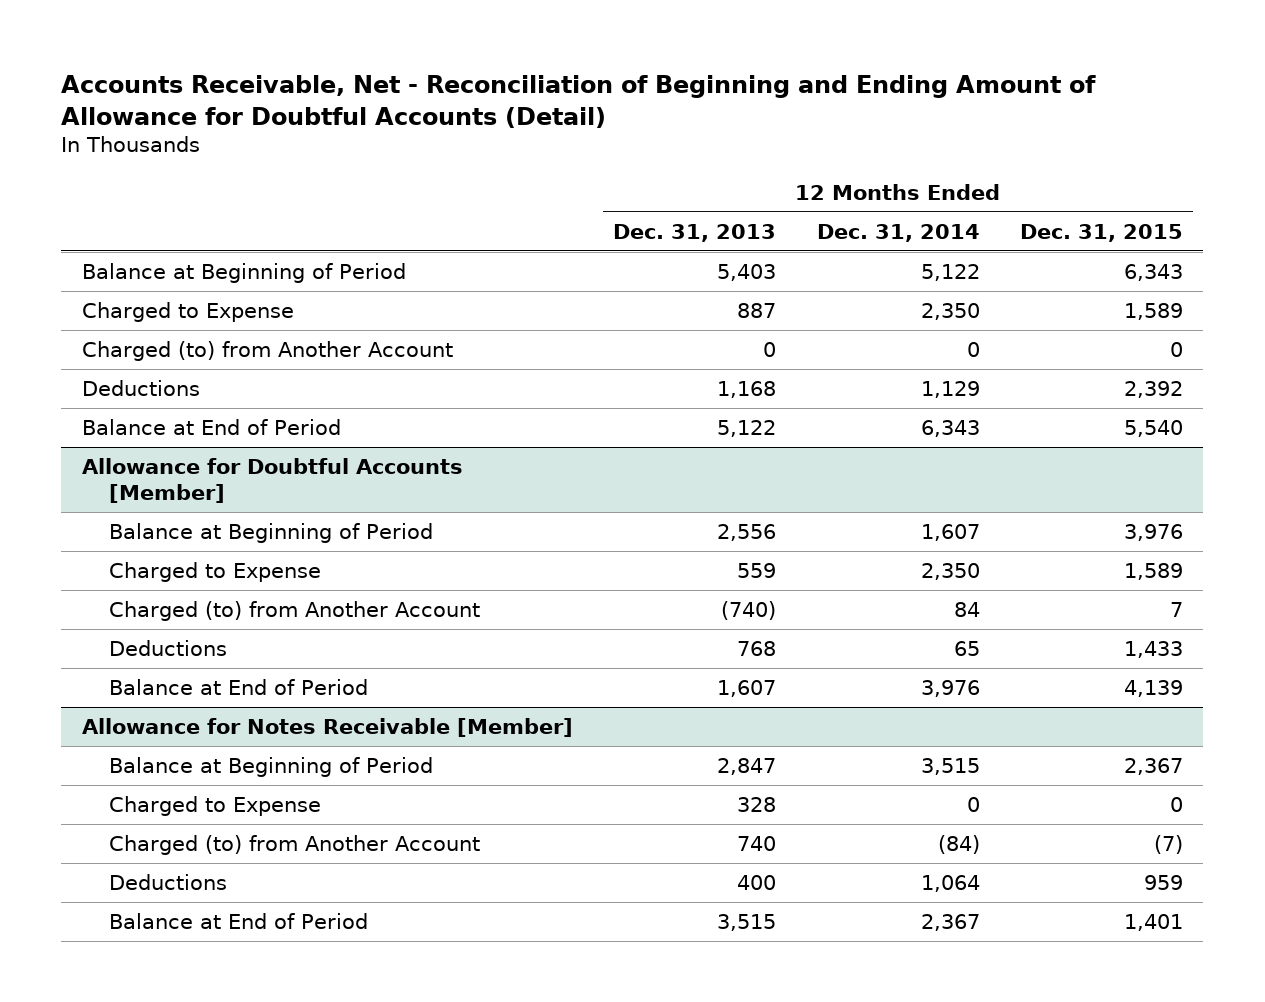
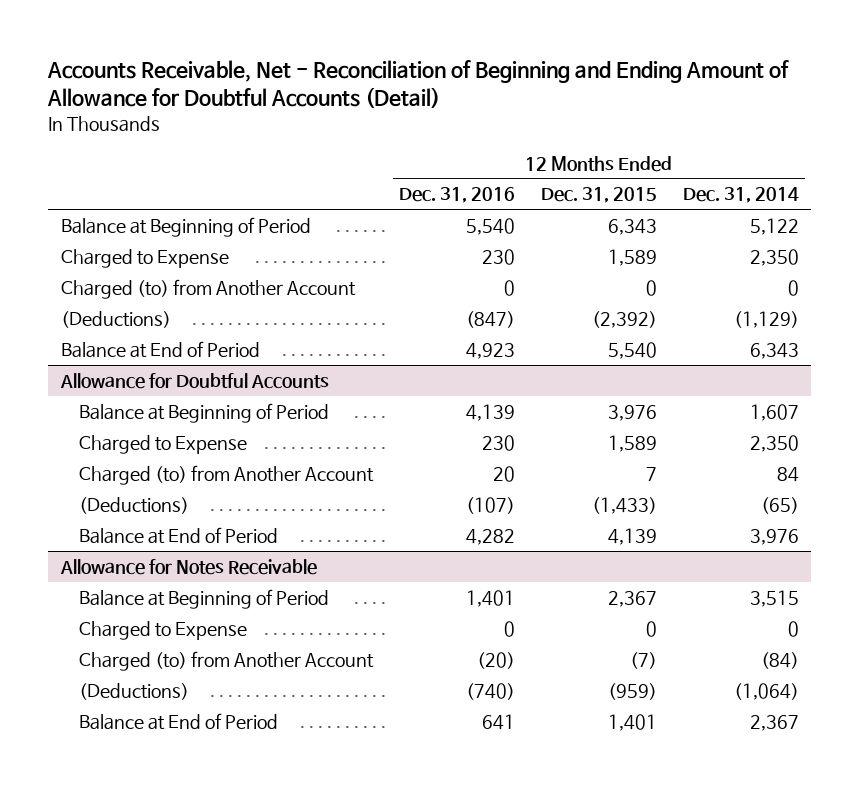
[613,223,777,242] Dec. 31, 2013 -> none
none -> [398,187,515,204] Dec. 31, 2016
[81,379,200,396] Deductions -> [61,310,172,328] (Deductions)
[920,380,980,398] 1,129 -> [733,310,799,328] (1,129)
[1124,380,1184,398] 2,392 -> [591,310,657,328] (2,392)
[81,457,463,504] Allowance for Doubtful Accounts [Member] -> [60,372,330,389] Allowance for Doubtful Accounts
[108,639,227,656] Deductions -> [79,496,190,514] (Deductions)
[953,640,980,656] 65 -> [760,496,799,514] (65)
[1124,640,1184,658] 1,433 -> [591,496,657,514] (1,433)
[81,717,573,737] Allowance for Notes Receivable [Member] -> [60,558,318,575] Allowance for Notes Receivable
[108,873,227,890] Deductions -> [79,682,190,700] (Deductions)
[920,874,980,892] 1,064 -> [733,682,799,700] (1,064)
[1144,874,1184,890] 959 -> [607,682,657,700] (959)

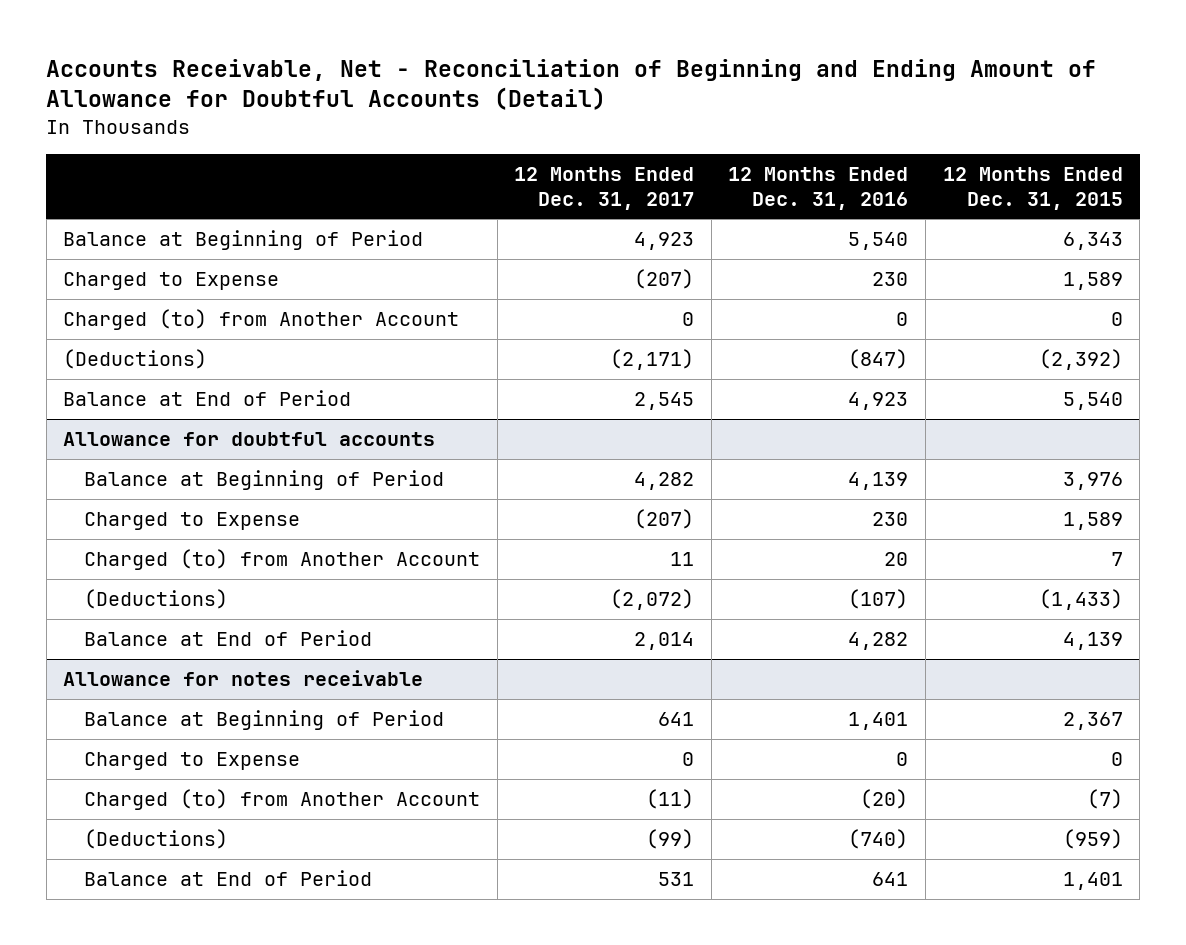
[682,187,799,204] Dec. 31, 2014 -> none
none -> [514,166,695,210] 12 Months Ended Dec. 31, 2017
[60,372,330,389] Allowance for Doubtful Accounts -> [63,432,436,447] Allowance for doubtful accounts
[60,558,318,575] Allowance for Notes Receivable -> [63,670,424,687] Allowance for notes receivable

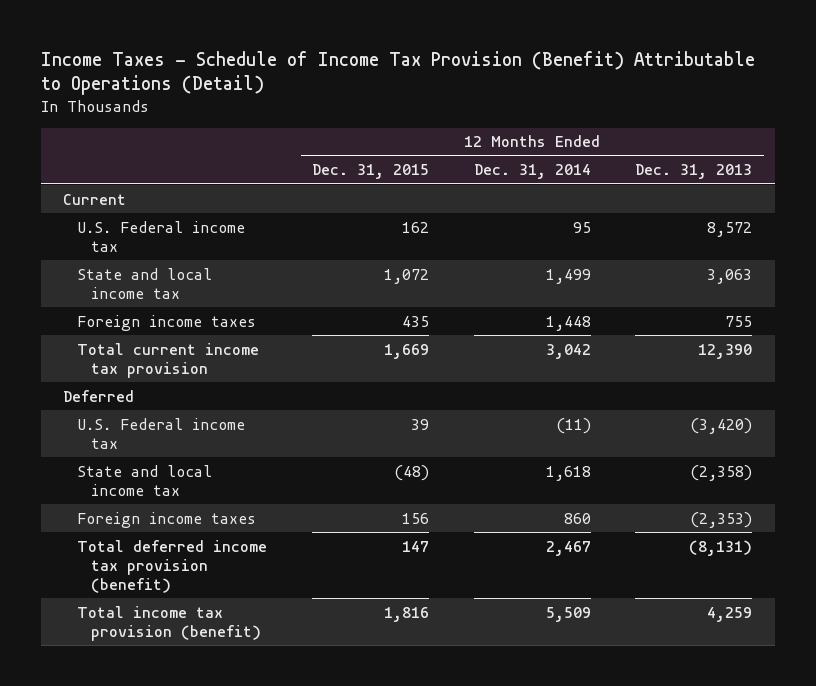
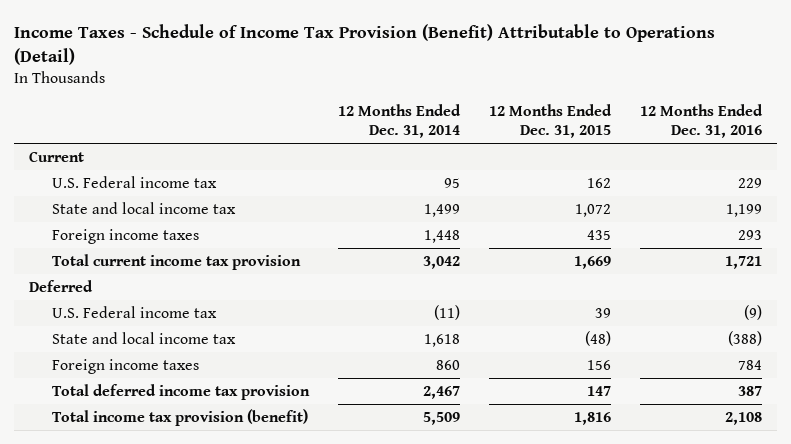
[635,164,753,180] Dec. 31, 2013 -> none
none -> [640,104,764,139] 12 Months Ended Dec. 31, 2016
[76,539,267,593] Total deferred income tax provision (benefit) -> [51,383,310,400] Total deferred income tax provision

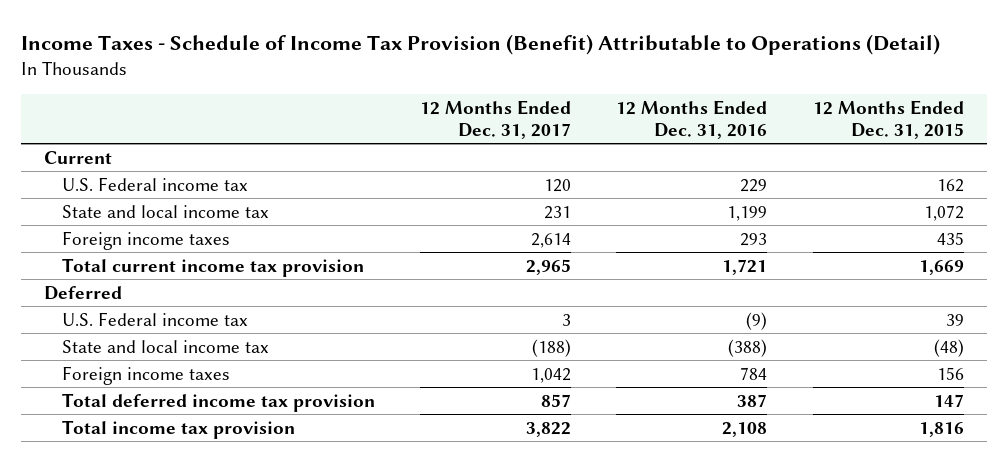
[337,104,461,139] 12 Months Ended Dec. 31, 2014 -> none
none -> [420,100,572,139] 12 Months Ended Dec. 31, 2017
[51,408,308,426] Total income tax provision (benefit) -> [61,419,295,439] Total income tax provision

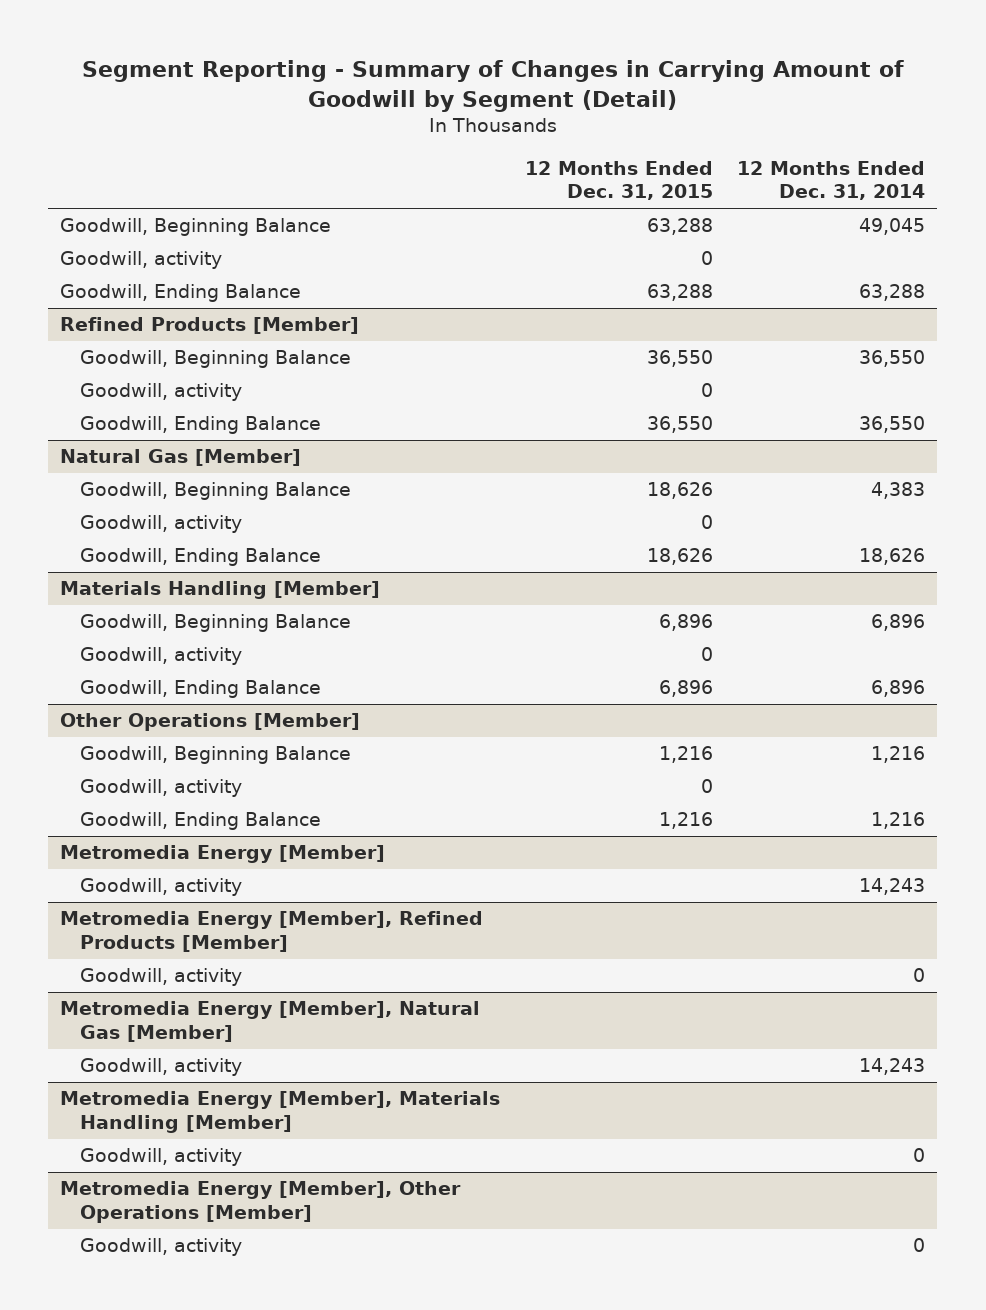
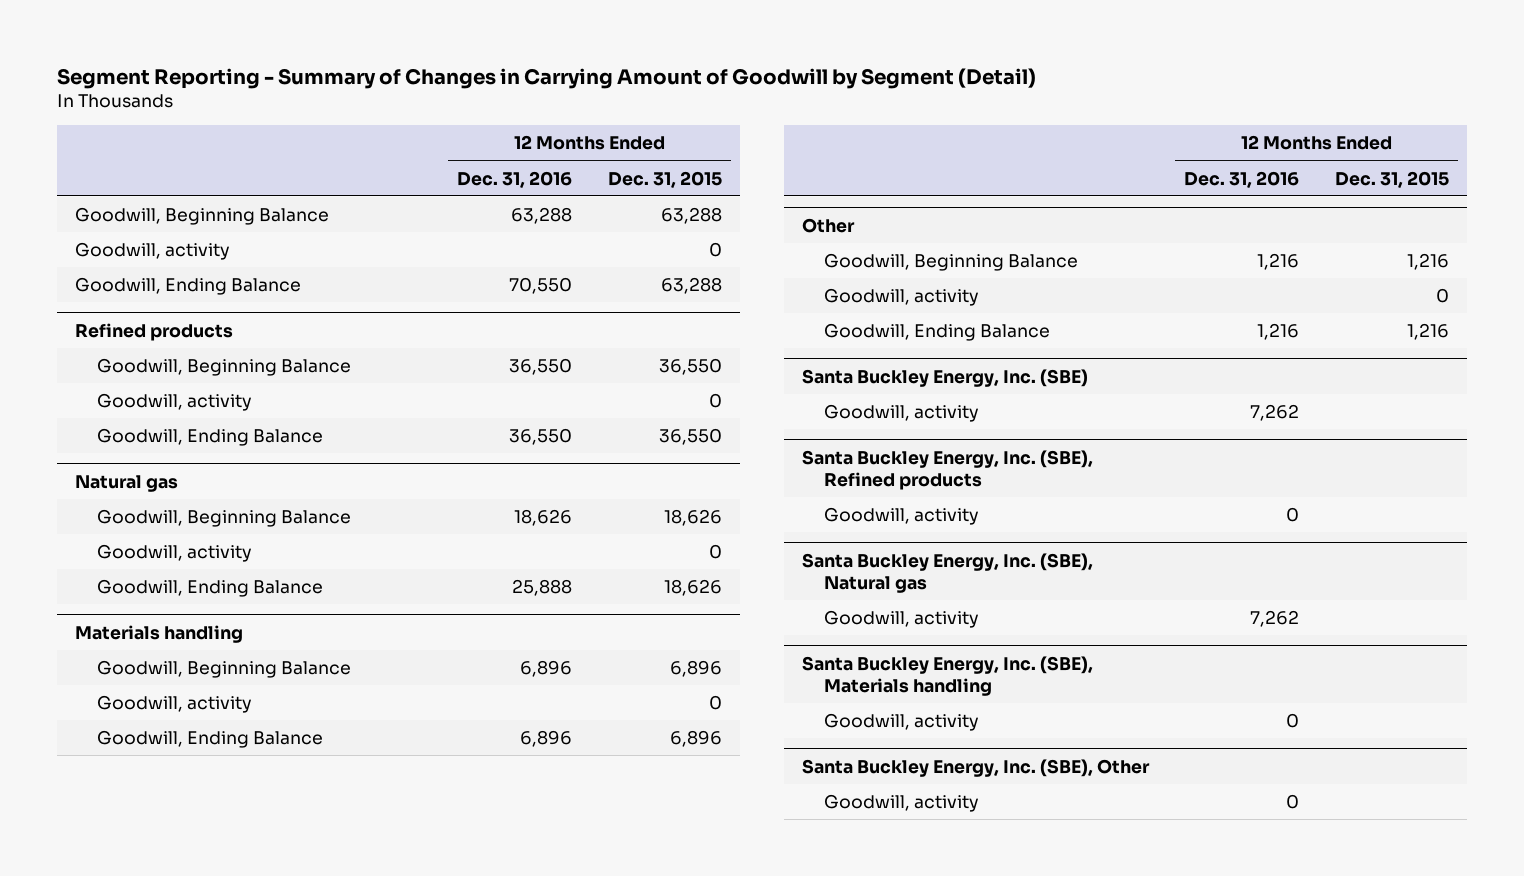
[737,160,926,201] 12 Months Ended Dec. 31, 2014 -> none
none -> [457,170,573,188] Dec. 31, 2016
[60,317,360,335] Refined Products [Member] -> [74,323,233,342] Refined products
[60,449,302,467] Natural Gas [Member] -> [74,475,178,493] Natural gas
[60,581,381,600] Materials Handling [Member] -> [74,625,243,644] Materials handling
[60,713,361,732] Other Operations [Member] -> [801,218,855,234] Other
[60,845,386,864] Metromedia Energy [Member] -> none
none -> [801,369,1088,388] Santa Buckley Energy, Inc. (SBE)
[60,911,484,953] Metromedia Energy [Member], Refined Products [Member] -> none
none -> [801,450,1093,490] Santa Buckley Energy, Inc. (SBE), Refined products
[60,1001,481,1043] Metromedia Energy [Member], Natural Gas [Member] -> none
none -> [801,553,1093,593] Santa Buckley Energy, Inc. (SBE), Natural gas
[60,1091,501,1134] Metromedia Energy [Member], Materials Handling [Member] -> none
none -> [801,656,1093,696] Santa Buckley Energy, Inc. (SBE), Materials handling
[60,1181,462,1224] Metromedia Energy [Member], Other Operations [Member] -> none
none -> [801,759,1150,778] Santa Buckley Energy, Inc. (SBE), Other

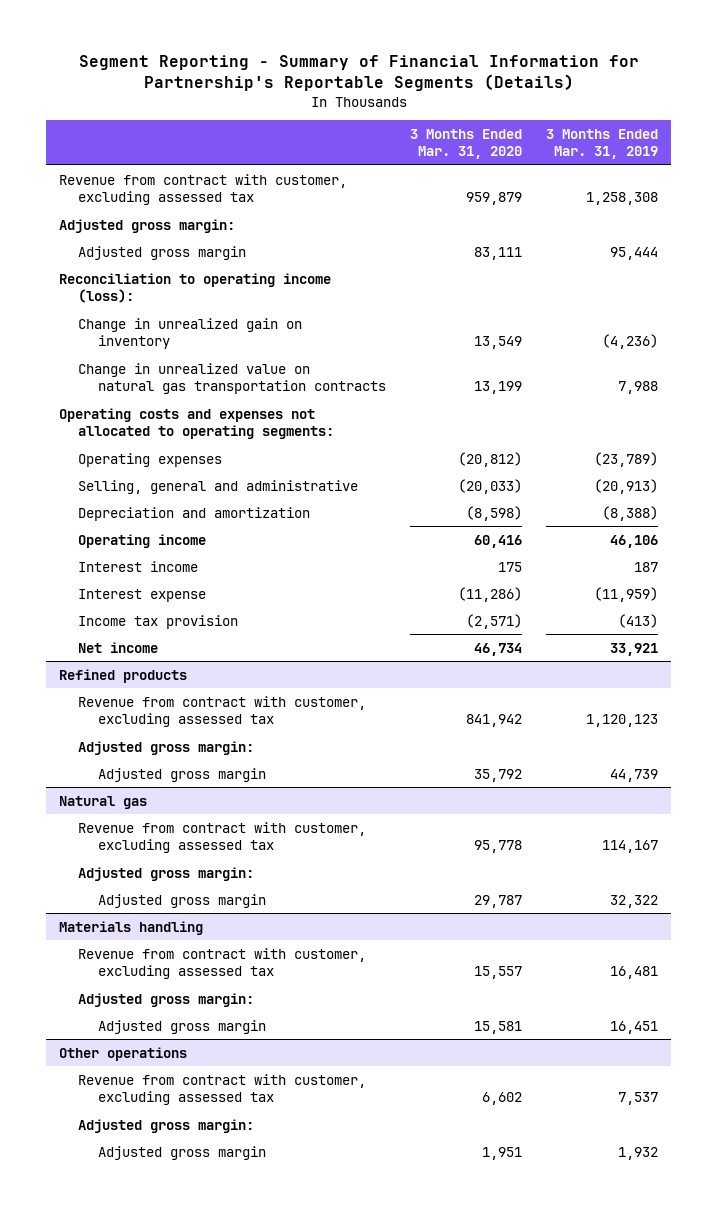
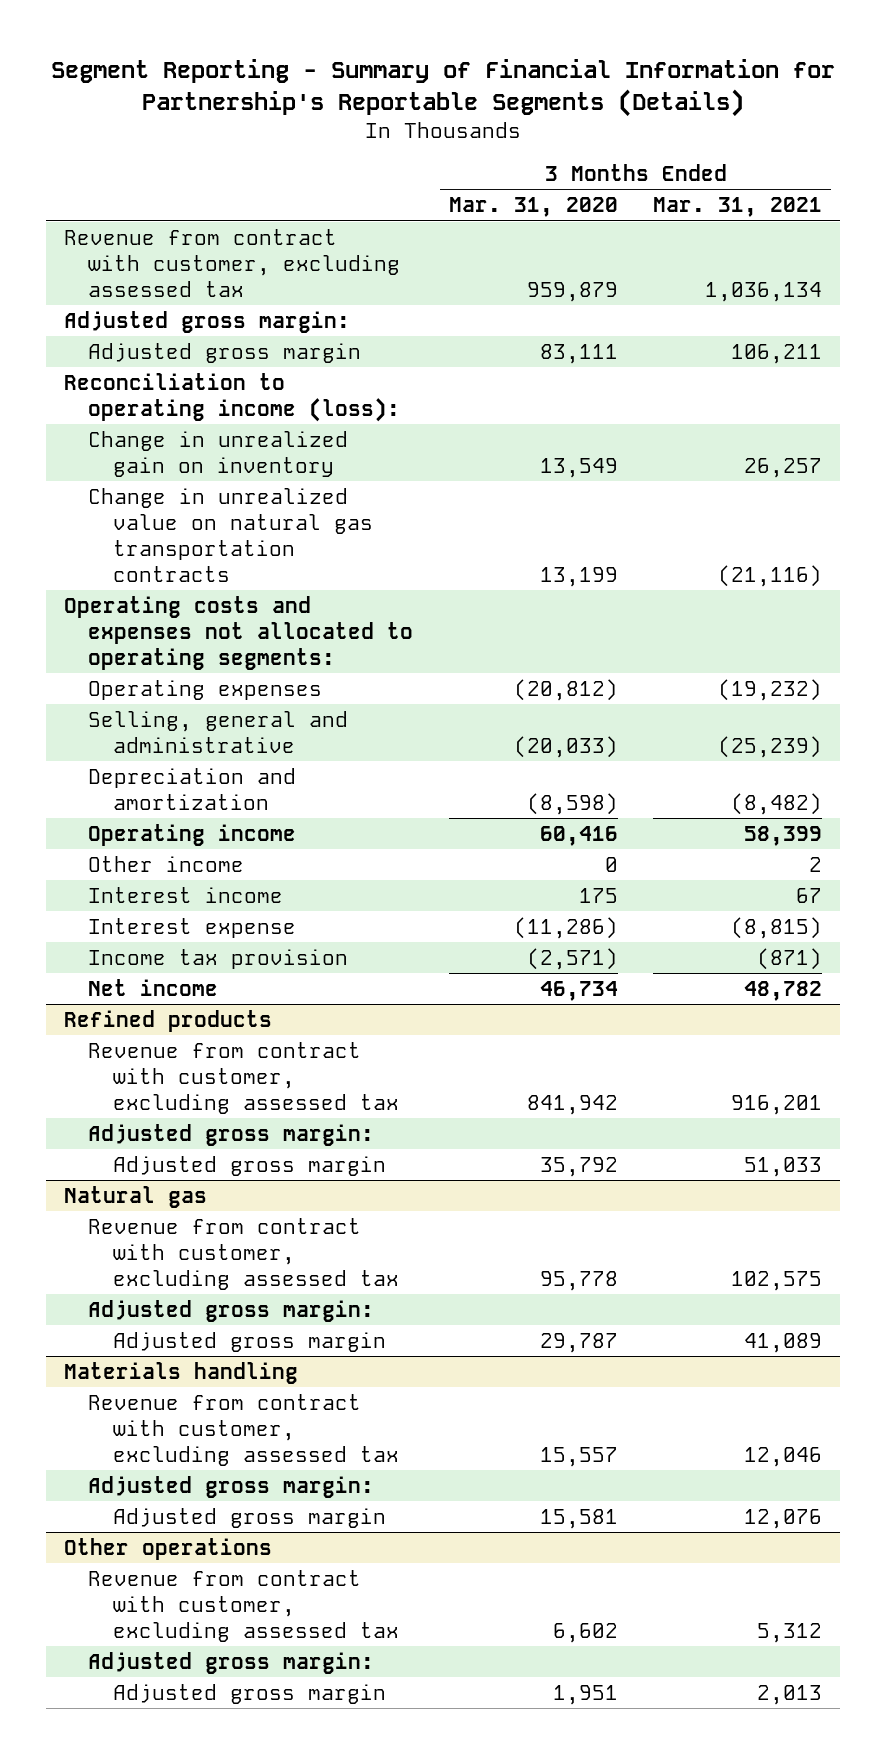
[546,128,659,160] 3 Months Ended Mar. 31, 2019 -> none
none -> [653,197,823,218] Mar. 31, 2021
none -> [88,855,245,872] Other income

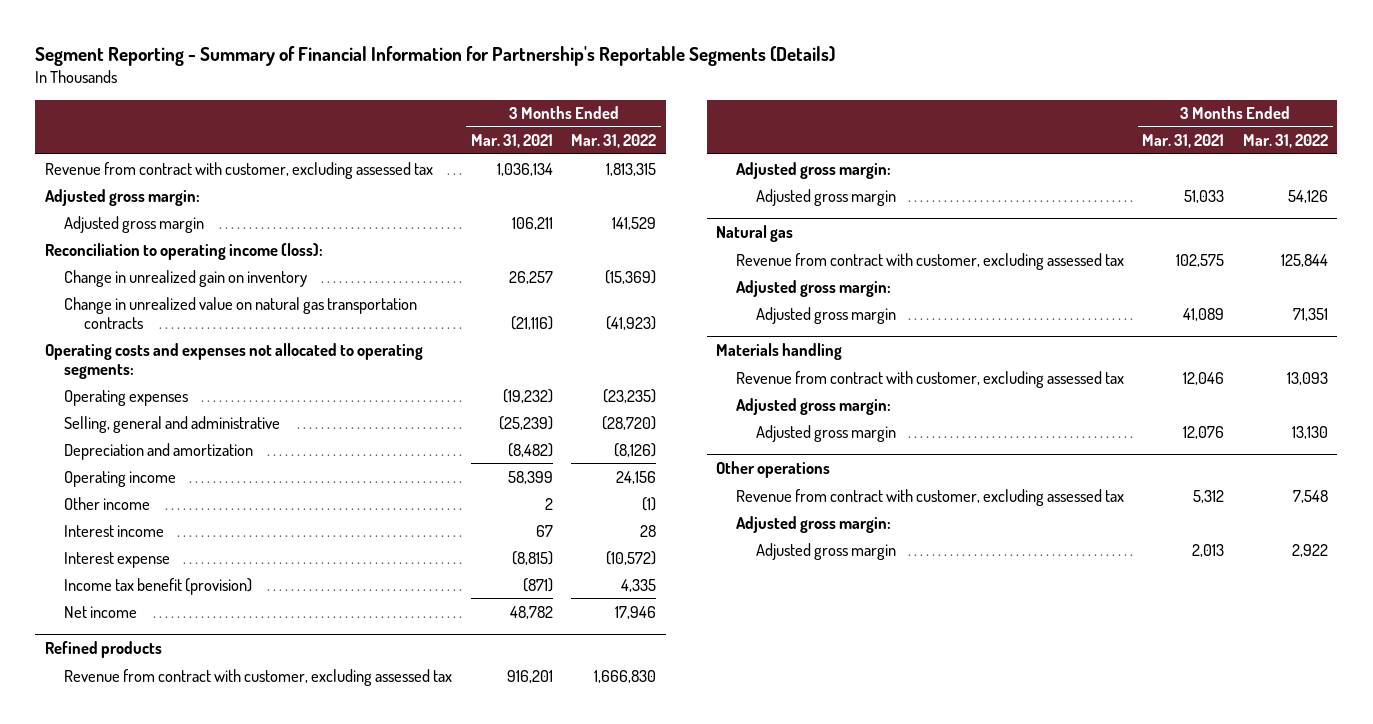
[448,197,618,218] Mar. 31, 2020 -> none
none -> [571,134,657,149] Mar. 31, 2022
[88,948,349,969] Income tax provision -> [64,577,253,595] Income tax benefit (provision)

